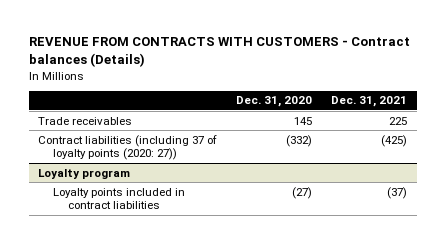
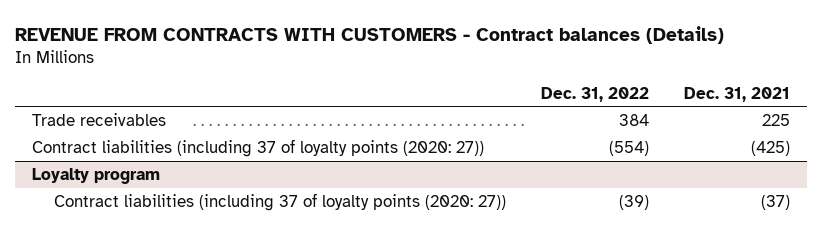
[236,96,313,108] Dec. 31, 2020 -> none
none -> [541,86,650,102] Dec. 31, 2022
[53,187,186,210] Loyalty points included in contract liabilities -> none
none -> [54,193,507,212] Contract liabilities (including 37 of loyalty points (2020: 27))

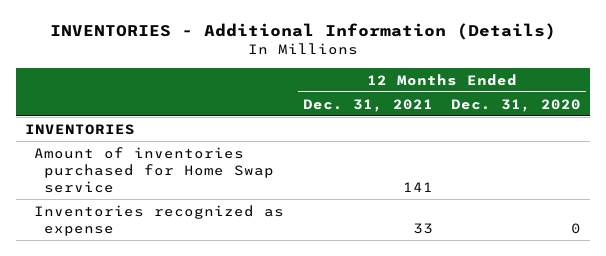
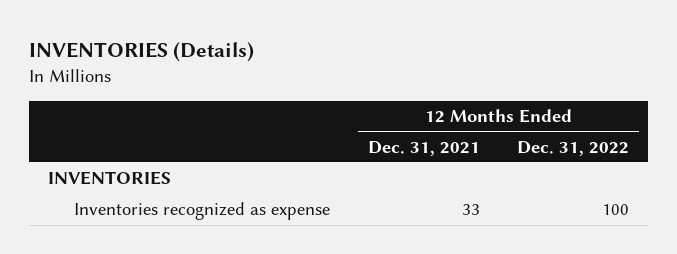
[50,23,557,41] INVENTORIES - Additional Information (Details) -> [28,42,254,63] INVENTORIES (Details)
[451,98,582,112] Dec. 31, 2020 -> none
none -> [517,140,630,156] Dec. 31, 2022
[34,146,274,194] Amount of inventories purchased for Home Swap service -> none

